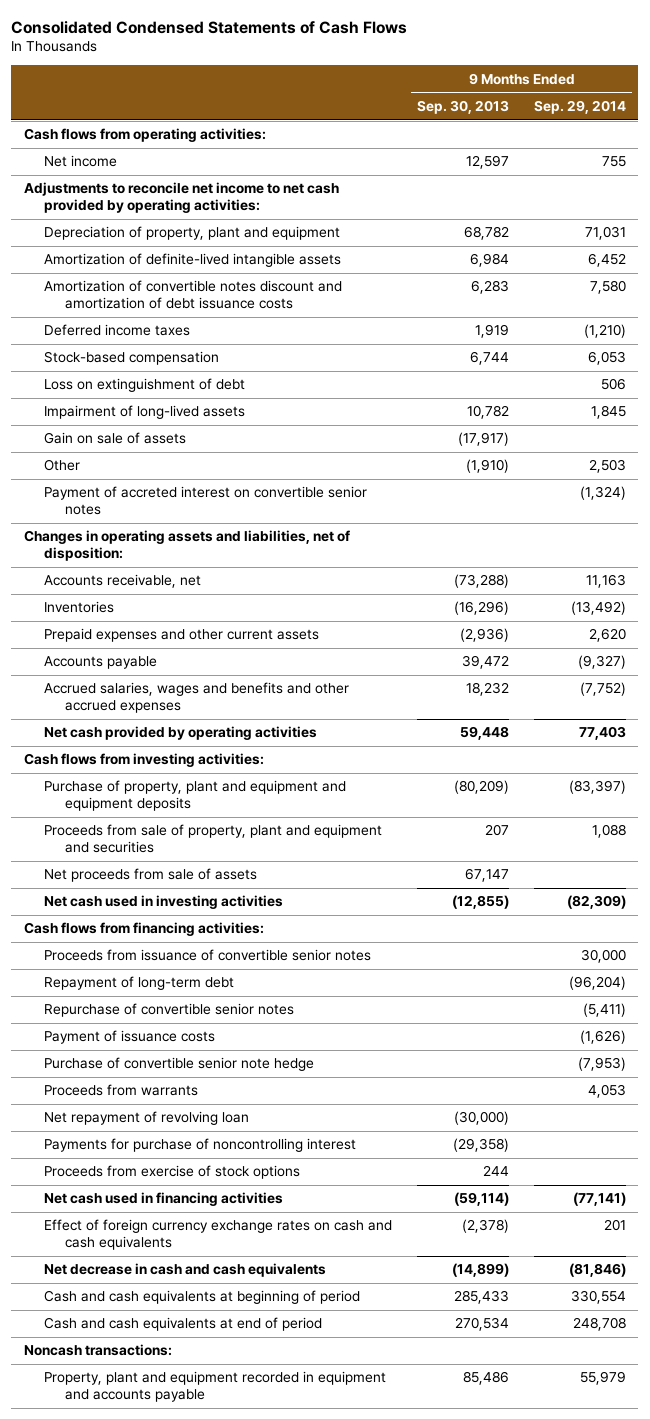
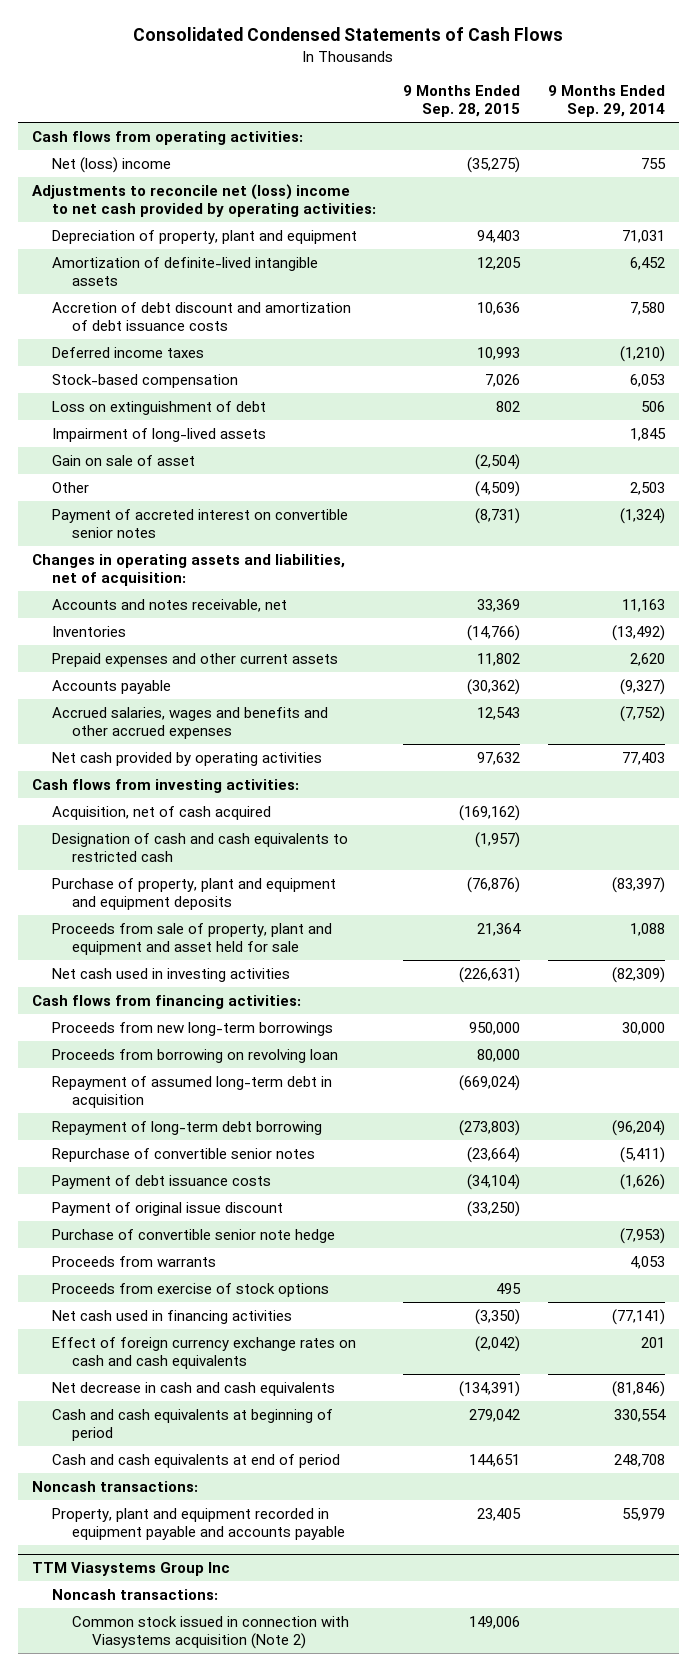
[417,99,510,114] Sep. 30, 2013 -> none
none -> [403,84,521,118] 9 Months Ended Sep. 28, 2015
[44,155,118,168] Net income -> [51,156,171,173] Net (loss) income
[23,182,339,214] Adjustments to reconcile net income to net cash provided by operating activities: -> [31,183,376,217] Adjustments to reconcile net (loss) income to net cash provided by operating activities:
[44,280,343,310] Amortization of convertible notes discount and amortization of debt issuance costs -> [51,301,351,331] Accretion of debt discount and amortization of debt issuance costs
[44,432,187,445] Gain on sale of assets -> [51,454,195,466] Gain on sale of asset
[23,530,350,562] Changes in operating assets and liabilities, net of disposition: -> [31,553,345,586] Changes in operating assets and liabilities, net of acquisition:
[44,574,202,589] Accounts receivable, net -> [51,598,287,612] Accounts and notes receivable, net
none -> [51,805,271,820] Acquisition, net of cash acquired
none -> [51,832,348,862] Designation of cash and cash equivalents to restricted cash
[44,868,258,883] Net proceeds from sale of assets -> none
[44,824,383,854] Proceeds from sale of property, plant and equipment and securities -> [51,922,332,955] Proceeds from sale of property, plant and equipment and asset held for sale
[44,949,372,962] Proceeds from issuance of convertible senior notes -> none
none -> [51,1021,333,1036] Proceeds from new long-term borrowings
none -> [51,1048,338,1063] Proceeds from borrowing on revolving loan
none -> [51,1075,332,1108] Repayment of assumed long-term debt in acquisition
[44,976,235,991] Repayment of long-term debt -> [51,1120,322,1135] Repayment of long-term debt borrowing
[44,1030,216,1045] Payment of issuance costs -> [51,1174,271,1189] Payment of debt issuance costs
none -> [51,1201,283,1216] Payment of original issue discount
[44,1111,250,1126] Net repayment of revolving loan -> none
[44,1138,357,1153] Payments for purchase of noncontrolling interest -> none
[44,1371,387,1403] Property, plant and equipment recorded in equipment and accounts payable -> [51,1507,345,1540] Property, plant and equipment recorded in equipment payable and accounts payable
none -> [31,1561,230,1576] TTM Viasystems Group Inc
none -> [51,1588,218,1600] Noncash transactions:
none -> [71,1615,349,1649] Common stock issued in connection with Viasystems acquisition (Note 2)

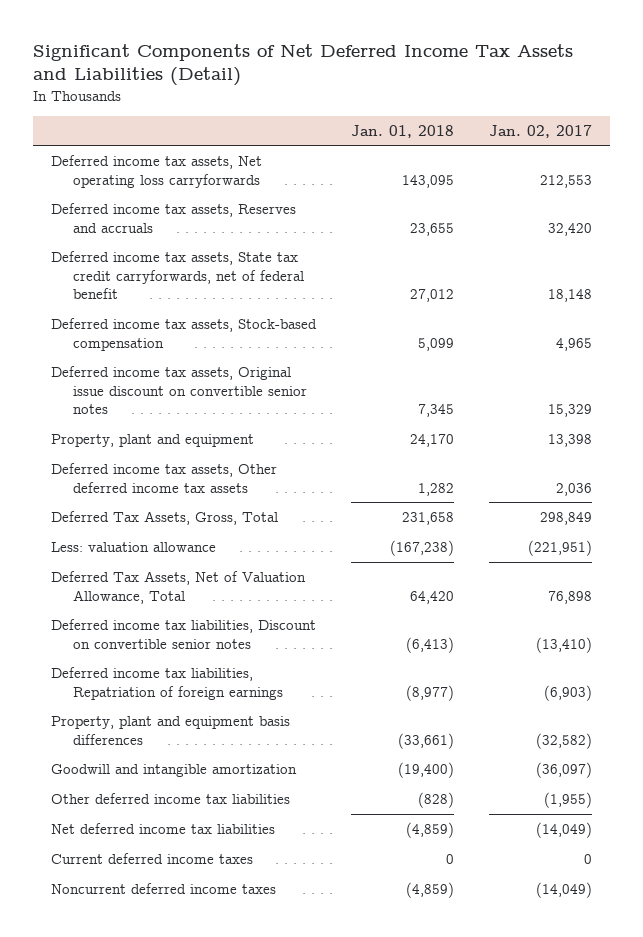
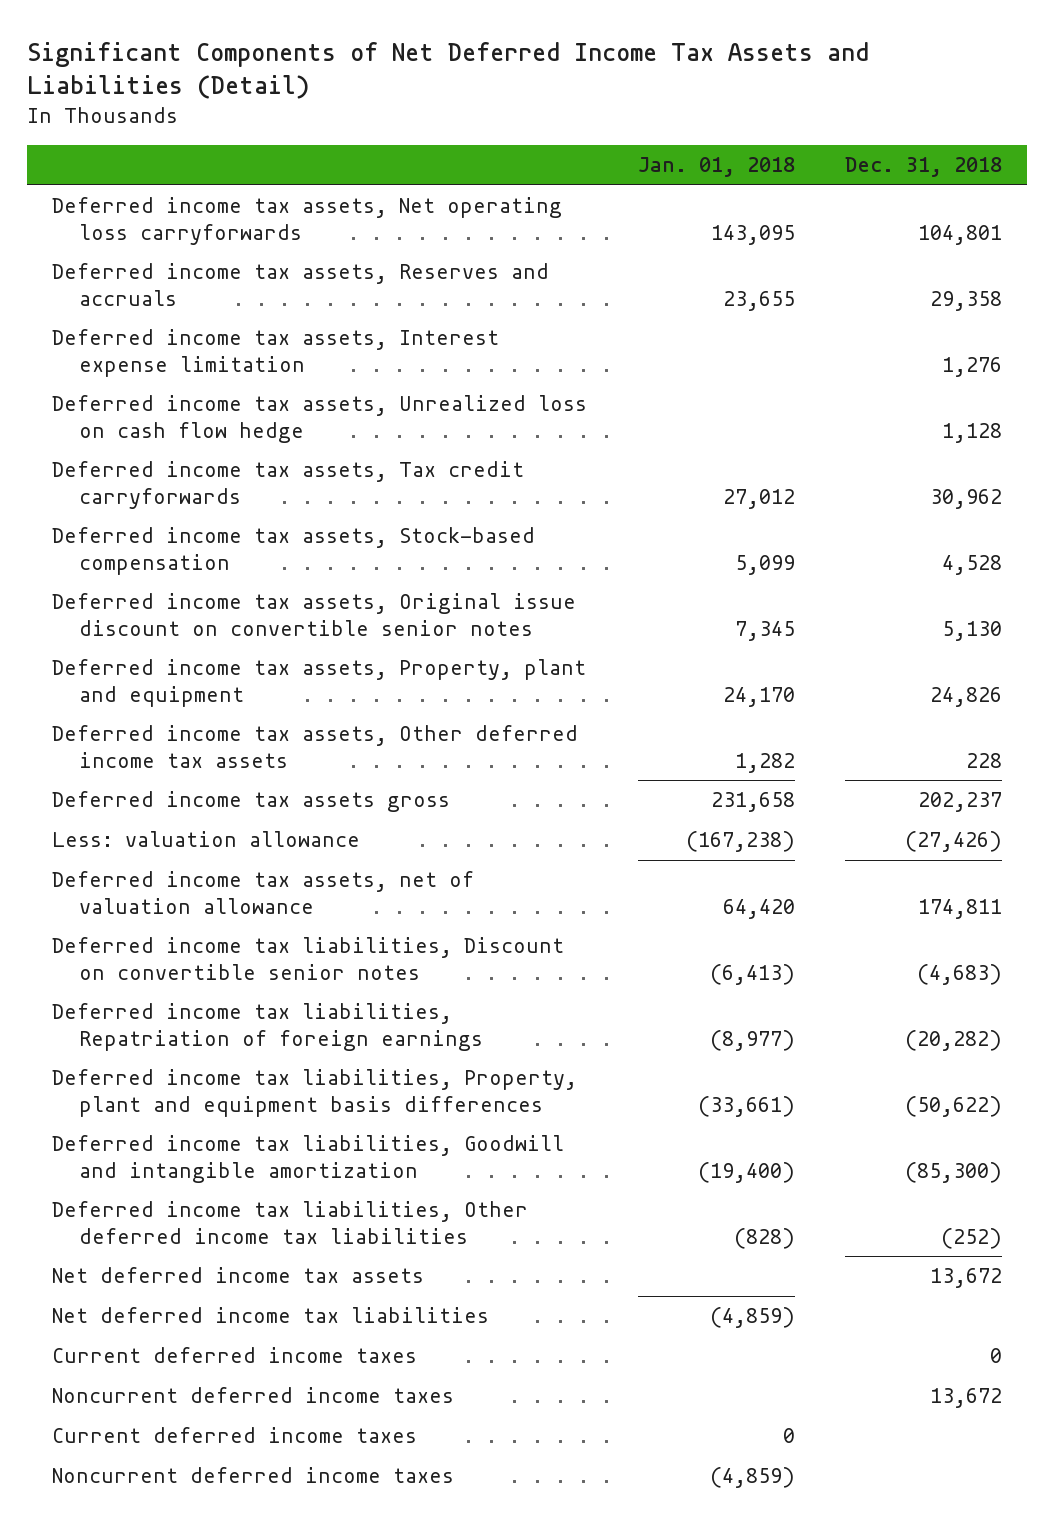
[489,124,593,138] Jan. 02, 2017 -> none
none -> [844,157,1002,178] Dec. 31, 2018
none -> [52,329,500,377] Deferred income tax assets, Interest expense limitation
none -> [52,395,588,443] Deferred income tax assets, Unrealized loss on cash flow hedge
[50,251,305,300] Deferred income tax assets, State tax credit carryforwards, net of federal benefit -> [52,461,525,509] Deferred income tax assets, Tax credit carryforwards
[50,434,254,448] Property, plant and equipment -> [52,659,587,707] Deferred income tax assets, Property, plant and equipment
[50,511,278,526] Deferred Tax Assets, Gross, Total -> [52,791,451,813] Deferred income tax assets gross
[50,571,306,604] Deferred Tax Assets, Net of Valuation Allowance, Total -> [52,871,475,914] Deferred income tax assets, net of valuation allowance
[50,716,290,745] Property, plant and equipment basis differences -> [52,1069,578,1117] Deferred income tax liabilities, Property, plant and equipment basis differences
[50,764,297,778] Goodwill and intangible amortization -> [52,1135,565,1183] Deferred income tax liabilities, Goodwill and intangible amortization
[50,793,290,805] Other deferred income tax liabilities -> [52,1201,529,1244] Deferred income tax liabilities, Other deferred income tax liabilities
none -> [52,1267,425,1284] Net deferred income tax assets
none -> [52,1347,418,1364] Current deferred income taxes
none -> [52,1387,455,1404] Noncurrent deferred income taxes

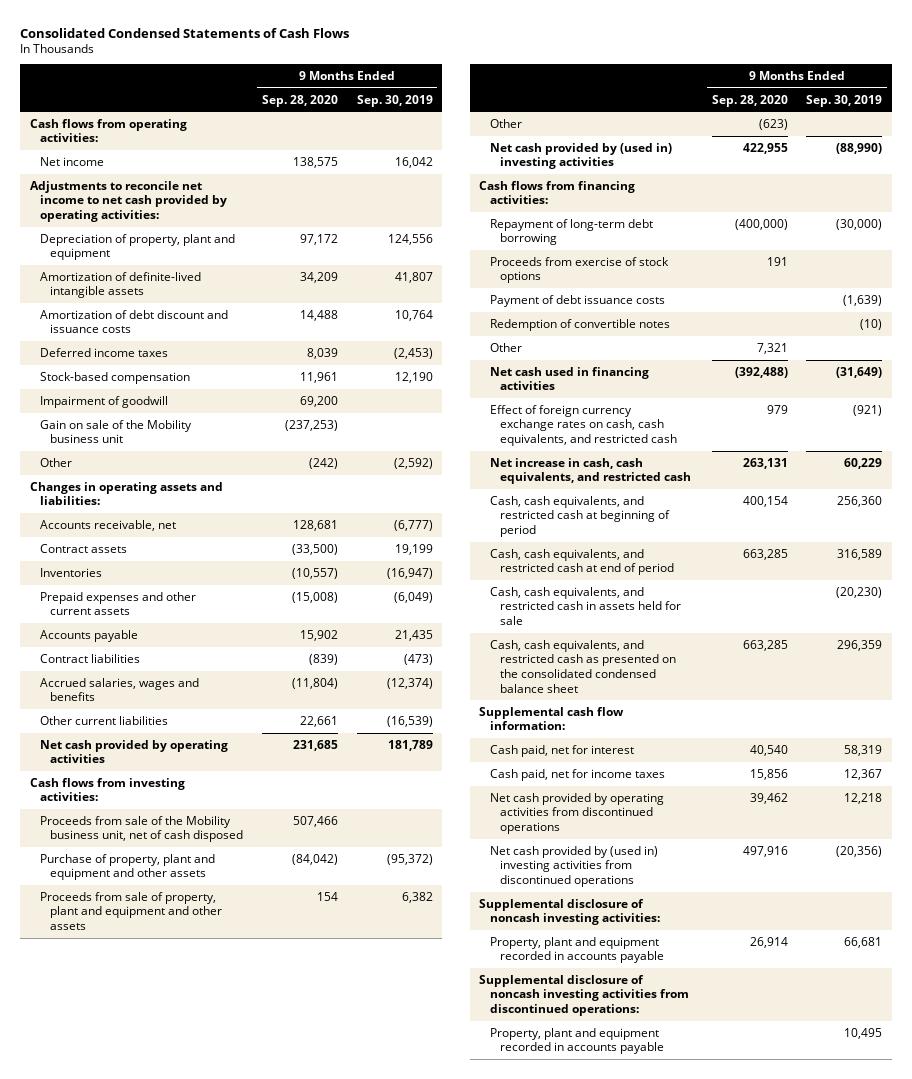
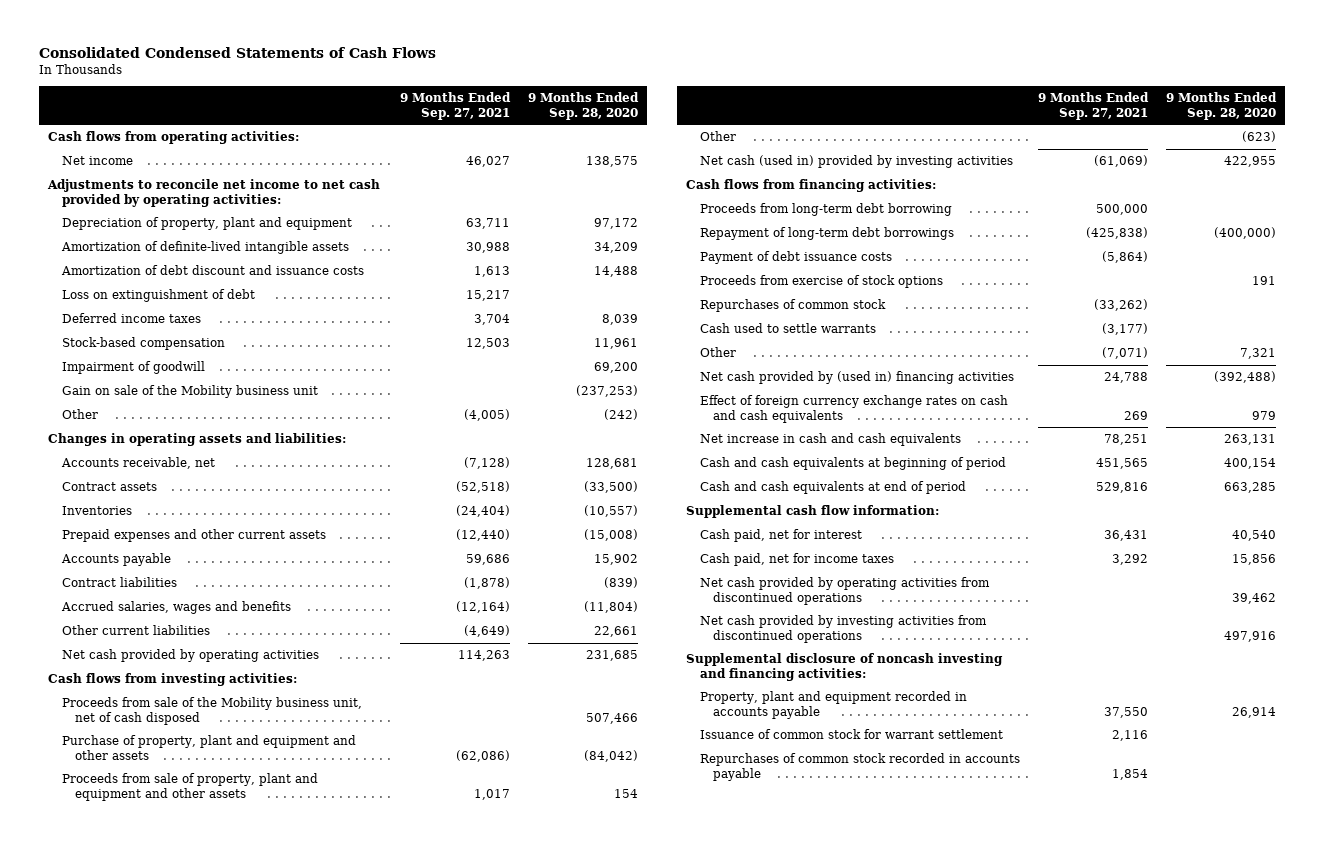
[356,94,433,107] Sep. 30, 2019 -> none
none -> [399,91,511,120] 9 Months Ended Sep. 27, 2021
none -> [61,289,255,303] Loss on extinguishment of debt
[489,142,672,170] Net cash provided by (used in) investing activities -> [699,155,1013,169] Net cash (used in) provided by investing activities
none -> [699,203,952,217] Proceeds from long-term debt borrowing
[489,218,653,246] Repayment of long-term debt borrowing -> [699,227,954,241] Repayment of long-term debt borrowings
[489,318,670,331] Redemption of convertible notes -> none
[489,256,669,284] Proceeds from exercise of stock options -> [699,275,943,289] Proceeds from exercise of stock options
none -> [699,299,886,313] Repurchases of common stock
none -> [699,323,876,334] Cash used to settle warrants
[489,586,682,626] Cash, cash equivalents, and restricted cash in assets held for sale -> none
[489,639,677,693] Cash, cash equivalents, and restricted cash as presented on the consolidated condensed balance sheet -> none
[489,366,649,391] Net cash used in financing activities -> [699,371,1014,385] Net cash provided by (used in) financing activities
[489,404,678,447] Effect of foreign currency exchange rates on cash, cash equivalents, and restricted cash -> [699,395,1008,423] Effect of foreign currency exchange rates on cash and cash equivalents
[489,457,692,485] Net increase in cash, cash equivalents, and restricted cash -> [699,433,961,447] Net increase in cash and cash equivalents
[489,495,671,538] Cash, cash equivalents, and restricted cash at beginning of period -> [699,457,1006,471] Cash and cash equivalents at beginning of period
[489,548,675,576] Cash, cash equivalents, and restricted cash at end of period -> [699,481,966,495] Cash and cash equivalents at end of period
[489,845,658,888] Net cash provided by (used in) investing activities from discontinued operations -> [699,615,987,643] Net cash provided by investing activities from discontinued operations
[479,898,660,926] Supplemental disclosure of noncash investing activities: -> [685,653,1003,681] Supplemental disclosure of noncash investing and financing activities:
[479,974,689,1017] Supplemental disclosure of noncash investing activities from discontinued operations: -> none
[489,1027,665,1055] Property, plant and equipment recorded in accounts payable -> none
none -> [699,729,1003,740] Issuance of common stock for warrant settlement
none -> [699,753,1020,781] Repurchases of common stock recorded in accounts payable

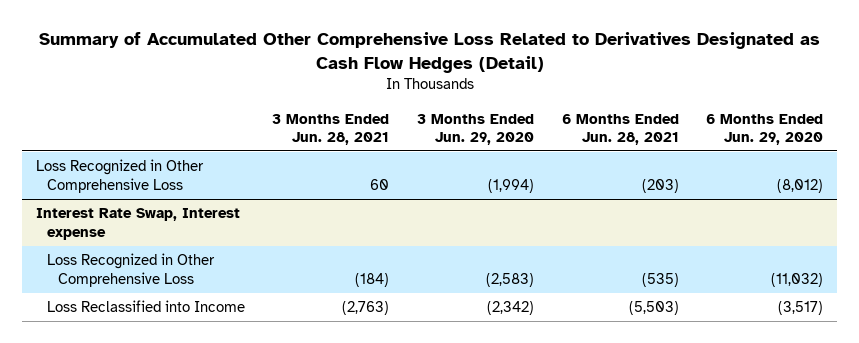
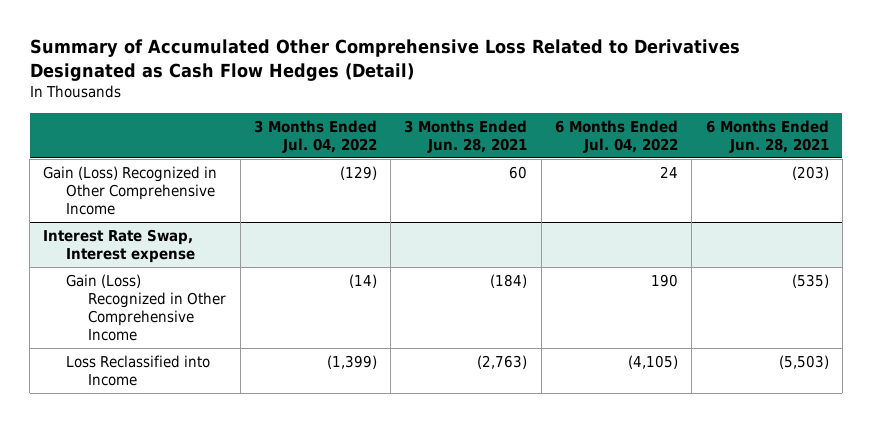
[417,113,535,146] 3 Months Ended Jun. 29, 2020 -> none
[706,113,824,146] 6 Months Ended Jun. 29, 2020 -> none
none -> [253,119,377,153] 3 Months Ended Jul. 04, 2022
none -> [554,119,678,153] 6 Months Ended Jul. 04, 2022
[35,159,204,193] Loss Recognized in Other Comprehensive Loss -> [43,166,218,215] Gain (Loss) Recognized in Other Comprehensive Income
[46,253,215,287] Loss Recognized in Other Comprehensive Loss -> [65,274,227,341] Gain (Loss) Recognized in Other Comprehensive Income

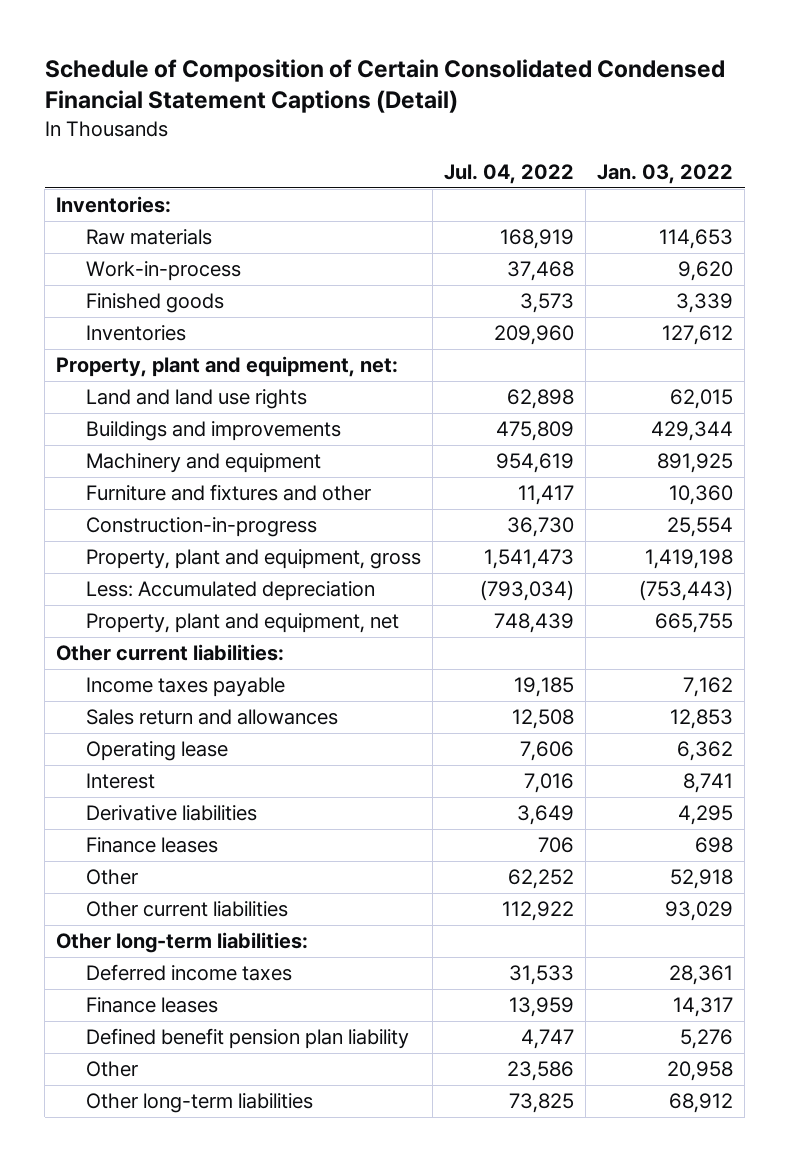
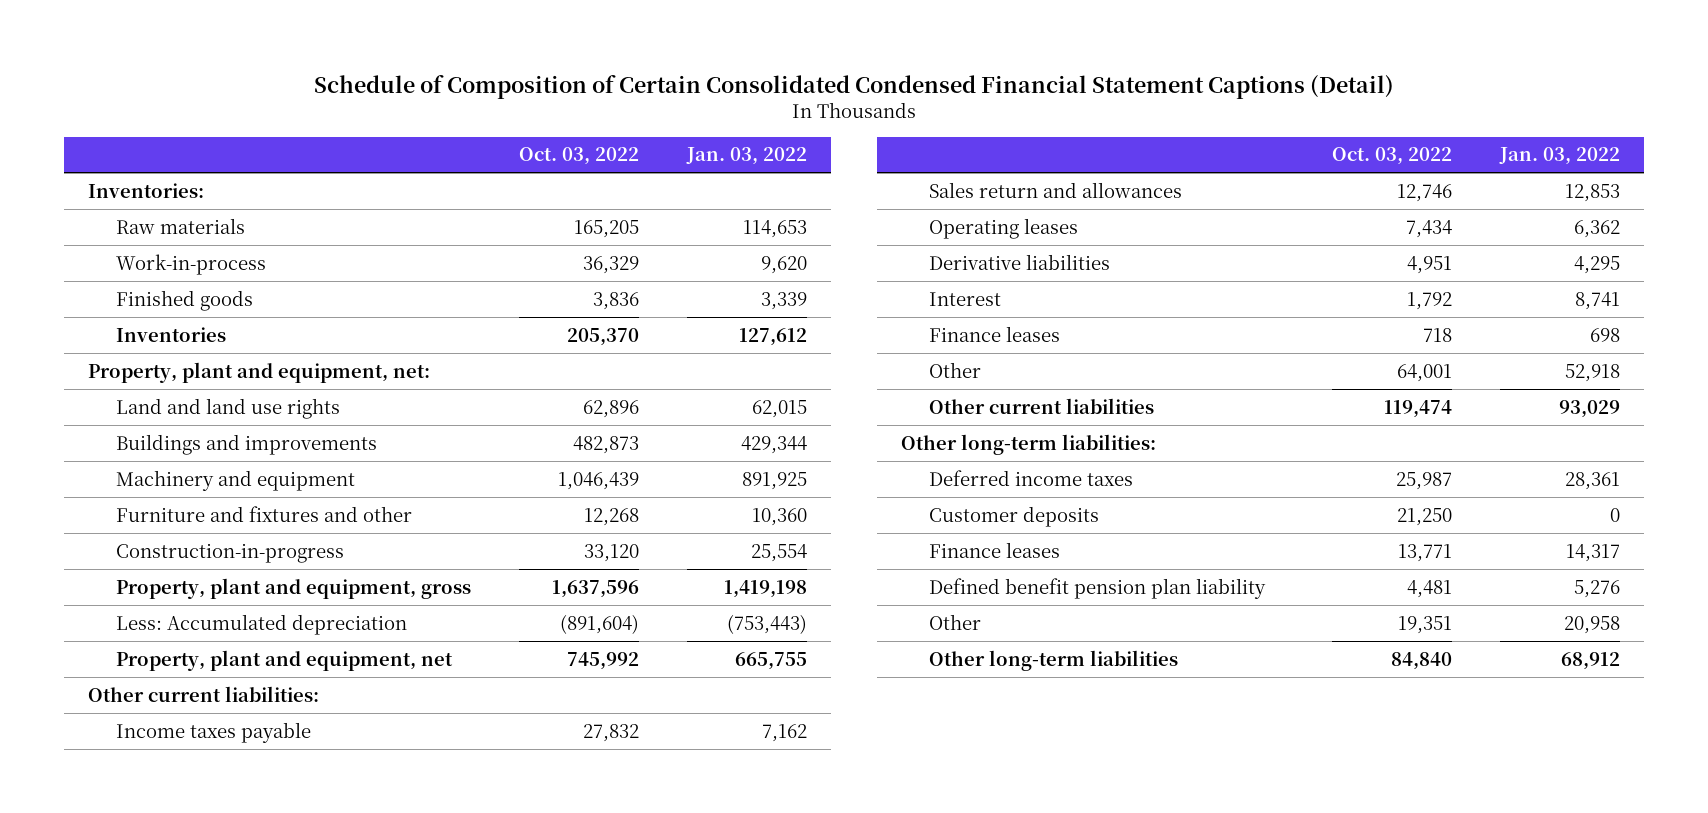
[444,164,575,185] Jul. 04, 2022 -> none
none -> [518,147,639,166] Oct. 03, 2022
[86,741,229,762] Operating lease -> [929,217,1079,239] Operating leases
[86,773,156,790] Interest -> [929,291,1002,306] Interest
none -> [929,505,1100,527] Customer deposits

